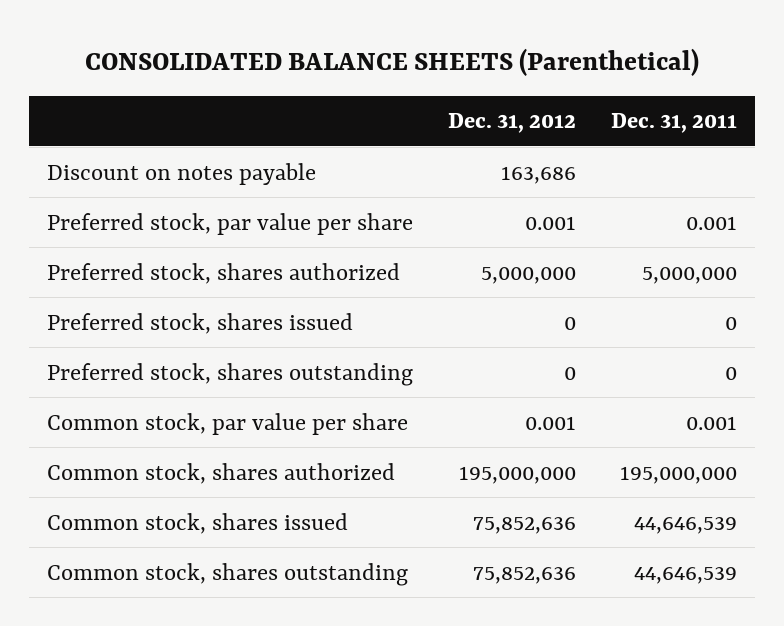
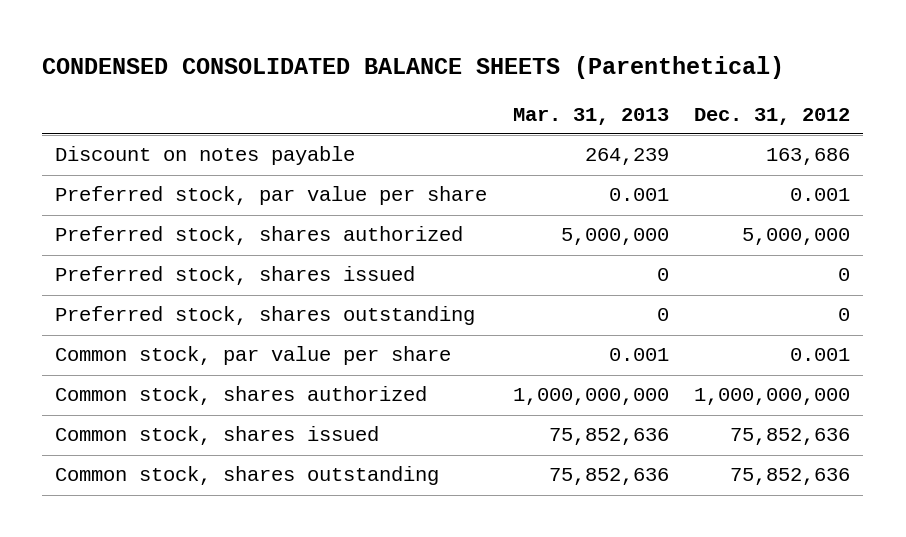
[85,47,700,76] CONSOLIDATED BALANCE SHEETS (Parenthetical) -> [42,55,785,79] CONDENSED CONSOLIDATED BALANCE SHEETS (Parenthetical)
[611,113,738,134] Dec. 31, 2011 -> none
none -> [512,107,669,125] Mar. 31, 2013
[459,465,577,484] 195,000,000 -> [694,388,851,406] 1,000,000,000

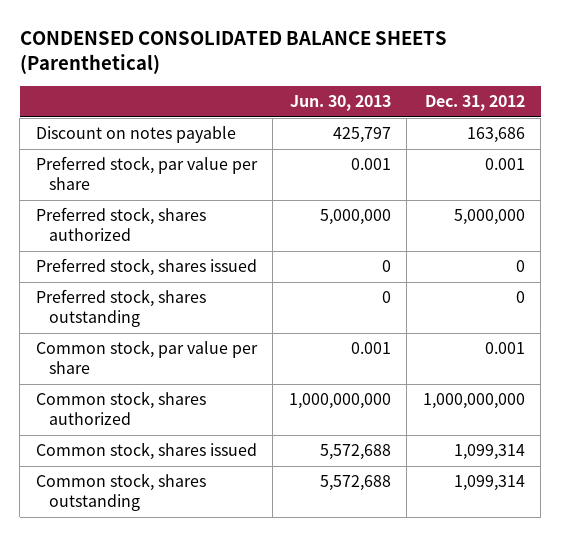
[512,107,669,125] Mar. 31, 2013 -> none
none -> [289,95,391,112] Jun. 30, 2013
[730,428,851,446] 75,852,636 -> [453,444,525,461] 1,099,314
[730,468,851,486] 75,852,636 -> [453,475,525,492] 1,099,314

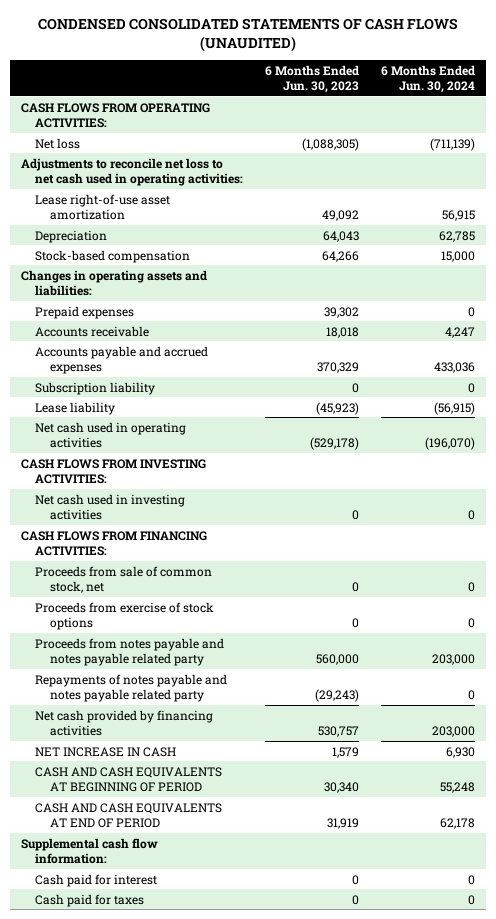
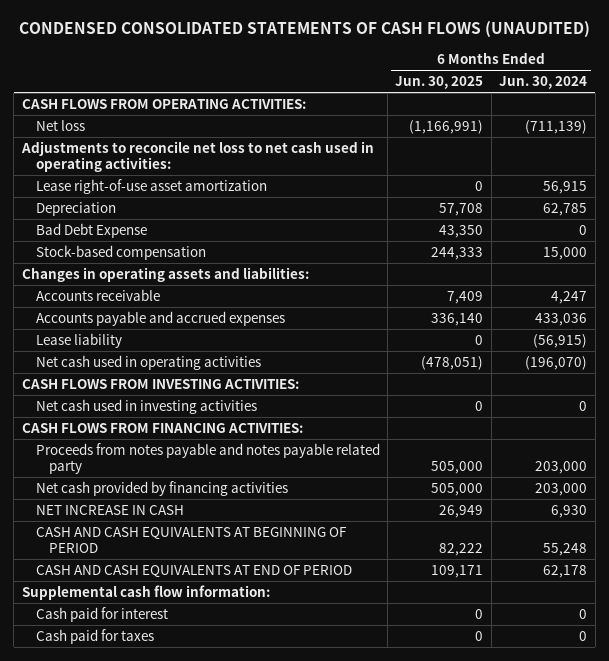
[265,64,360,93] 6 Months Ended Jun. 30, 2023 -> none
none -> [395,76,484,90] Jun. 30, 2025
none -> [35,222,147,238] Bad Debt Expense
[35,305,135,319] Prepaid expenses -> none
[35,381,156,395] Subscription liability -> none
[35,565,213,593] Proceeds from sale of common stock, net -> none
[35,601,215,630] Proceeds from exercise of stock options -> none
[35,673,228,702] Repayments of notes payable and notes payable related party -> none

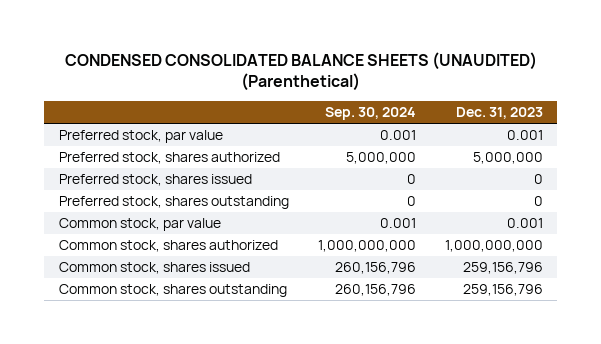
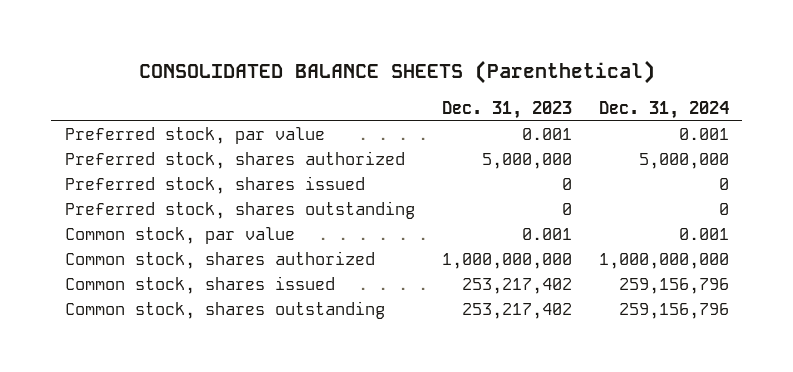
[64,51,537,92] CONDENSED CONSOLIDATED BALANCE SHEETS (UNAUDITED) (Parenthetical) -> [138,59,655,84] CONSOLIDATED BALANCE SHEETS (Parenthetical)
[324,107,416,121] Sep. 30, 2024 -> none
none -> [598,100,729,119] Dec. 31, 2024
[462,262,543,275] 259,156,796 -> [461,277,572,294] 253,217,402
[462,284,543,297] 259,156,796 -> [461,302,572,319] 253,217,402

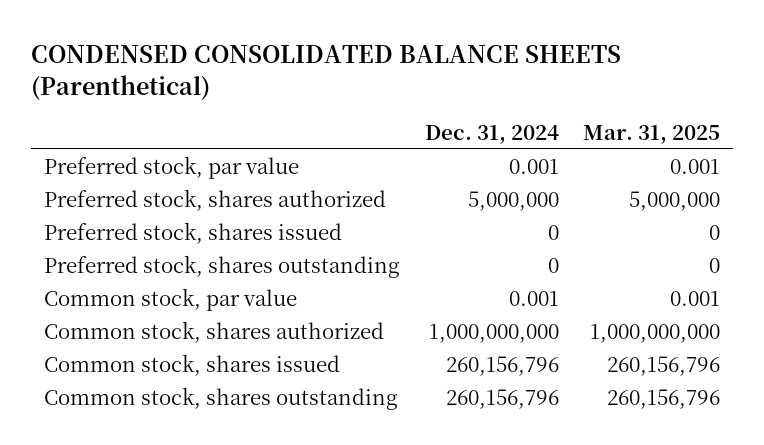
[138,59,655,84] CONSOLIDATED BALANCE SHEETS (Parenthetical) -> [31,45,622,101] CONDENSED CONSOLIDATED BALANCE SHEETS (Parenthetical)
[441,100,572,119] Dec. 31, 2023 -> none
none -> [583,124,721,144] Mar. 31, 2025
[618,277,729,294] 259,156,796 -> [445,355,559,376] 260,156,796
[618,302,729,319] 259,156,796 -> [445,388,559,409] 260,156,796

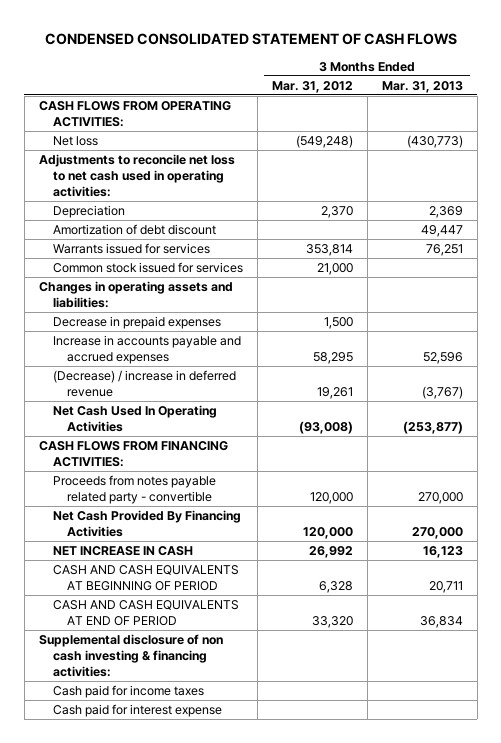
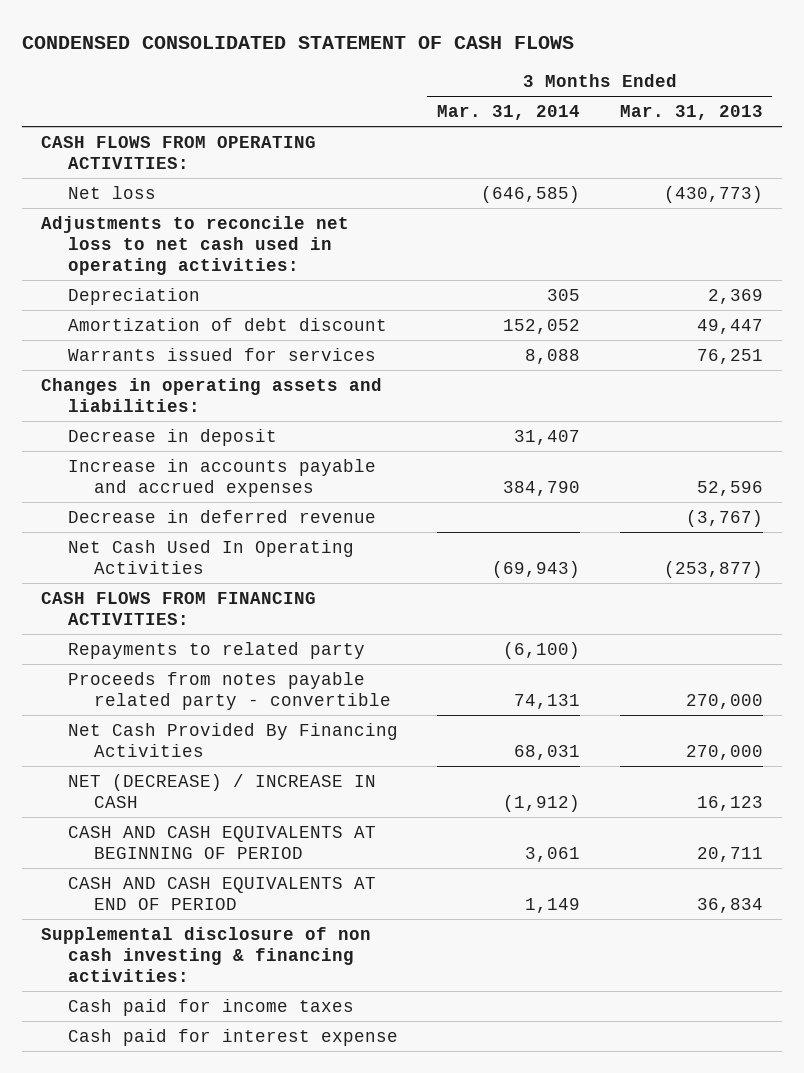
[271,80,353,93] Mar. 31, 2012 -> none
none -> [437,105,581,121] Mar. 31, 2014
[52,262,243,274] Common stock issued for services -> none
[52,316,221,330] Decrease in prepaid expenses -> none
none -> [67,428,277,446] Decrease in deposit
[52,370,236,398] (Decrease) / increase in deferred revenue -> [67,509,376,523] Decrease in deferred revenue
none -> [67,641,365,659] Repayments to related party
[52,546,193,557] NET INCREASE IN CASH -> [67,773,376,808] NET (DECREASE) / INCREASE IN CASH

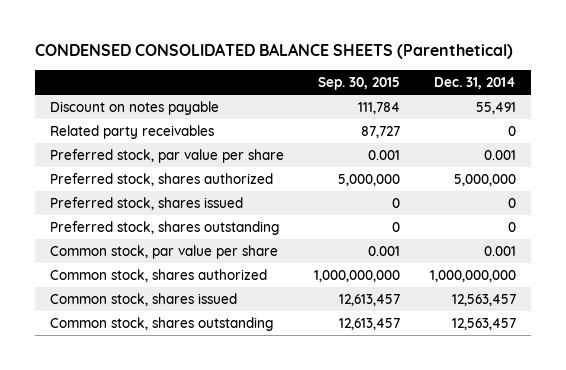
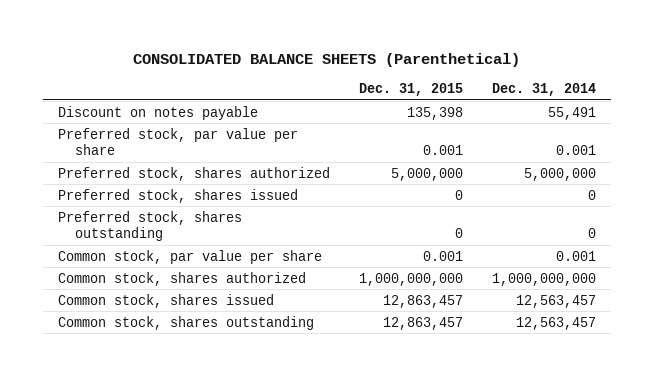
[34,43,513,60] CONDENSED CONSOLIDATED BALANCE SHEETS (Parenthetical) -> [132,53,520,68] CONSOLIDATED BALANCE SHEETS (Parenthetical)
[318,76,401,90] Sep. 30, 2015 -> none
none -> [358,83,463,97] Dec. 31, 2015
[49,125,214,140] Related party receivables -> none

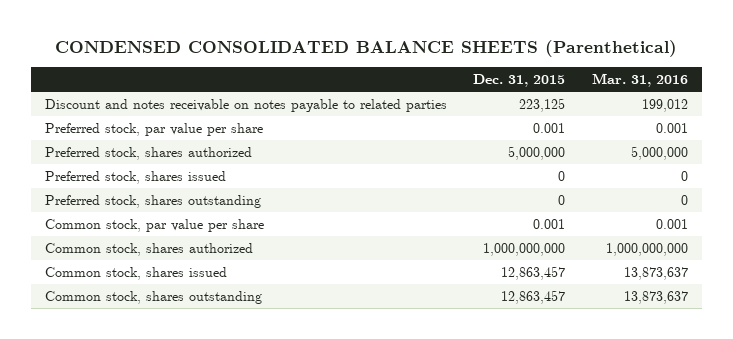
[132,53,520,68] CONSOLIDATED BALANCE SHEETS (Parenthetical) -> [55,40,678,58] CONDENSED CONSOLIDATED BALANCE SHEETS (Parenthetical)
[492,83,597,97] Dec. 31, 2014 -> none
none -> [592,73,689,88] Mar. 31, 2016
[57,105,258,120] Discount on notes payable -> none
none -> [44,98,447,112] Discount and notes receivable on notes payable to related parties

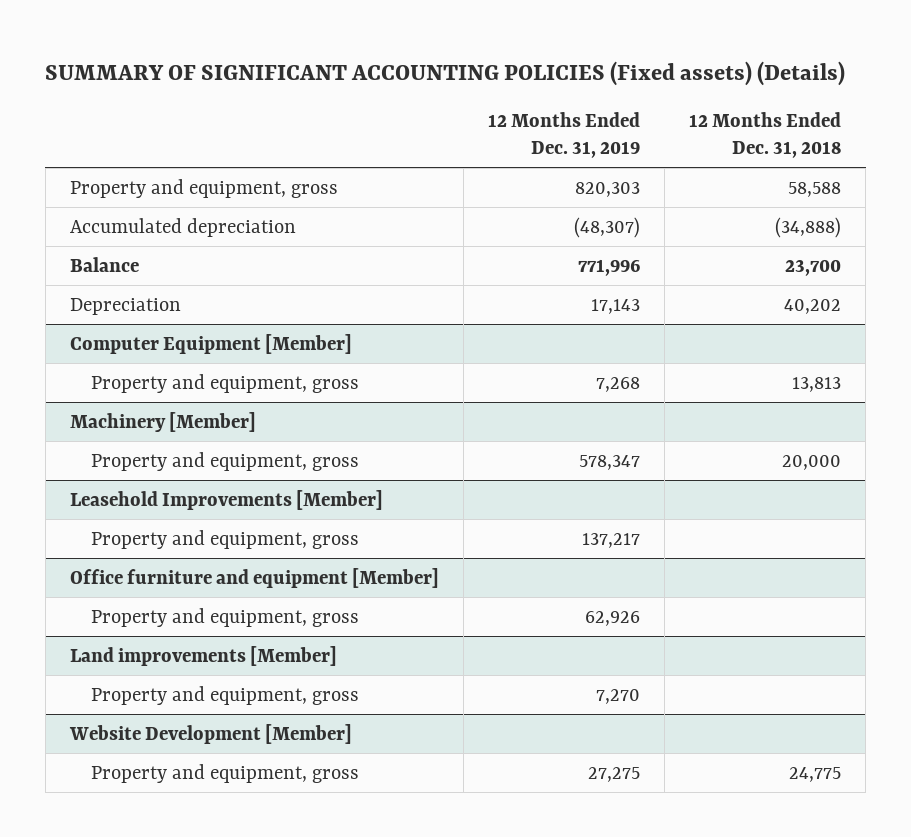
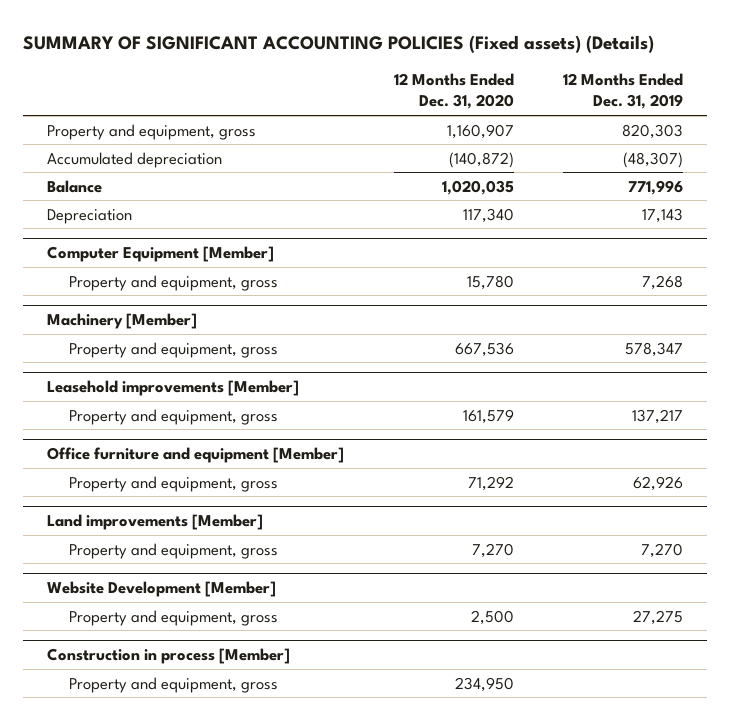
[688,112,841,159] 12 Months Ended Dec. 31, 2018 -> none
none -> [393,73,514,110] 12 Months Ended Dec. 31, 2020
[69,489,383,510] Leasehold Improvements [Member] -> [47,380,300,397] Leasehold improvements [Member]
none -> [47,648,291,665] Construction in process [Member]
none -> [68,676,278,693] Property and equipment, gross

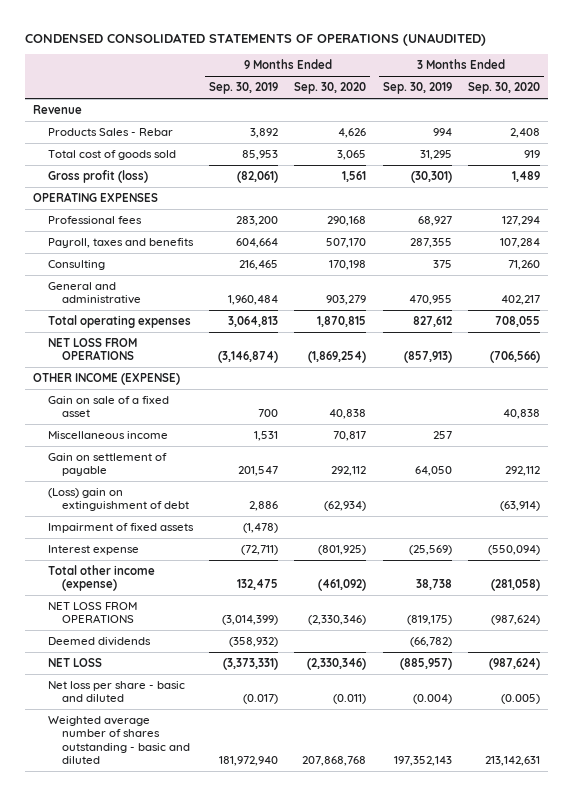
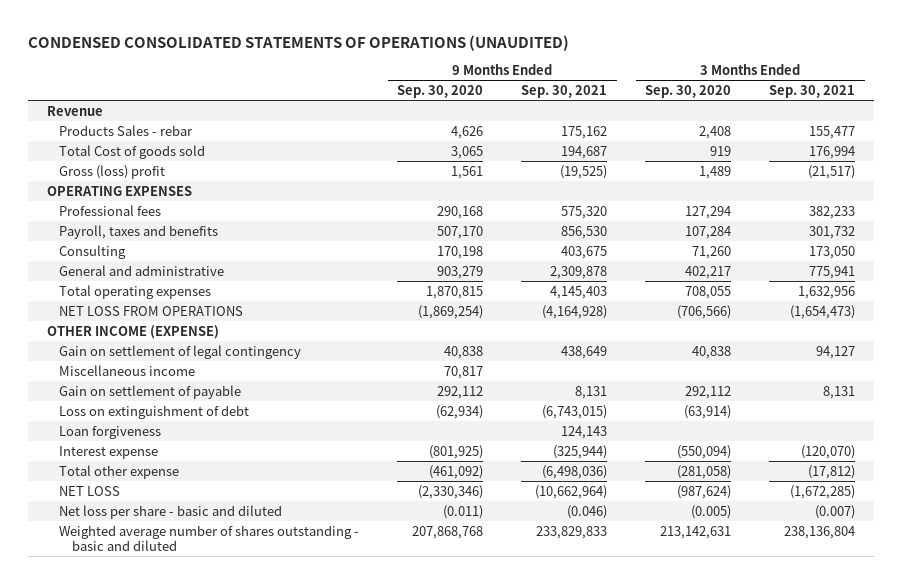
[209,82,279,95] Sep. 30, 2019 -> none
[382,82,452,95] Sep. 30, 2019 -> none
none -> [521,84,608,98] Sep. 30, 2021
none -> [769,84,856,98] Sep. 30, 2021
[47,128,173,137] Products Sales - Rebar -> [59,124,194,136] Products Sales - rebar
[47,150,176,161] Total cost of goods sold -> [59,144,206,159] Total Cost of goods sold
[47,170,148,184] Gross profit (loss) -> [59,164,166,179] Gross (loss) profit
[47,396,169,418] Gain on sale of a fixed asset -> [59,344,302,359] Gain on settlement of legal contingency
[47,523,194,534] Impairment of fixed assets -> none
[47,488,189,512] (Loss) gain on extinguishment of debt -> [59,404,250,419] Loss on extinguishment of debt
none -> [59,425,162,439] Loan forgiveness
[47,602,137,624] NET LOSS FROM OPERATIONS -> none
[47,637,151,647] Deemed dividends -> none
[47,565,155,592] Total other income (expense) -> [59,464,180,479] Total other expense

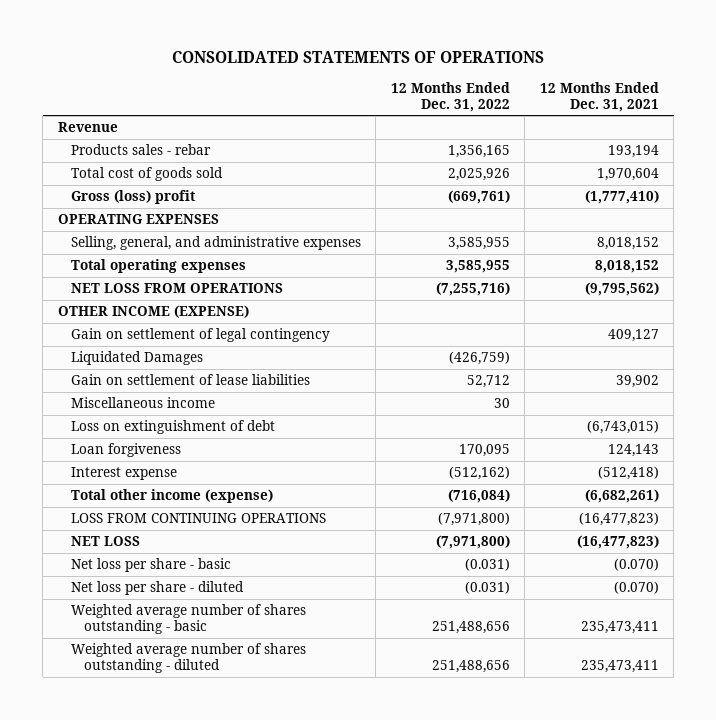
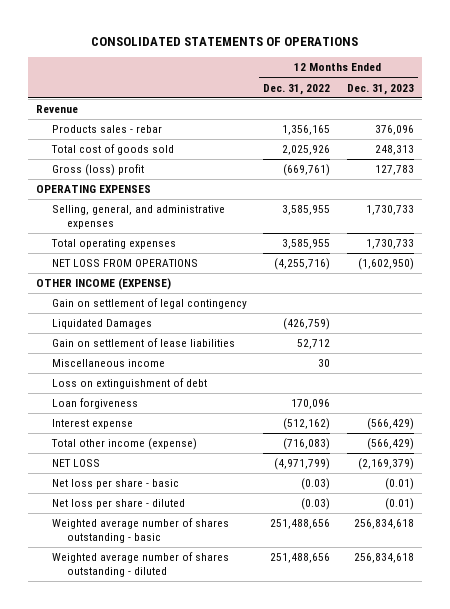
[539,82,659,112] 12 Months Ended Dec. 31, 2021 -> none
none -> [346,83,414,95] Dec. 31, 2023
[435,282,510,297] (7,255,716) -> [274,258,331,271] (4,255,716)
[458,444,510,458] 170,095 -> [291,399,331,410] 170,096
[71,513,327,524] LOSS FROM CONTINUING OPERATIONS -> none
[447,489,510,504] (716,084) -> [283,438,331,451] (716,083)
[435,535,510,550] (7,971,800) -> [274,458,331,471] (4,971,799)
[464,558,510,572] (0.031) -> [301,478,331,491] (0.03)
[464,581,510,595] (0.031) -> [301,498,331,511] (0.03)

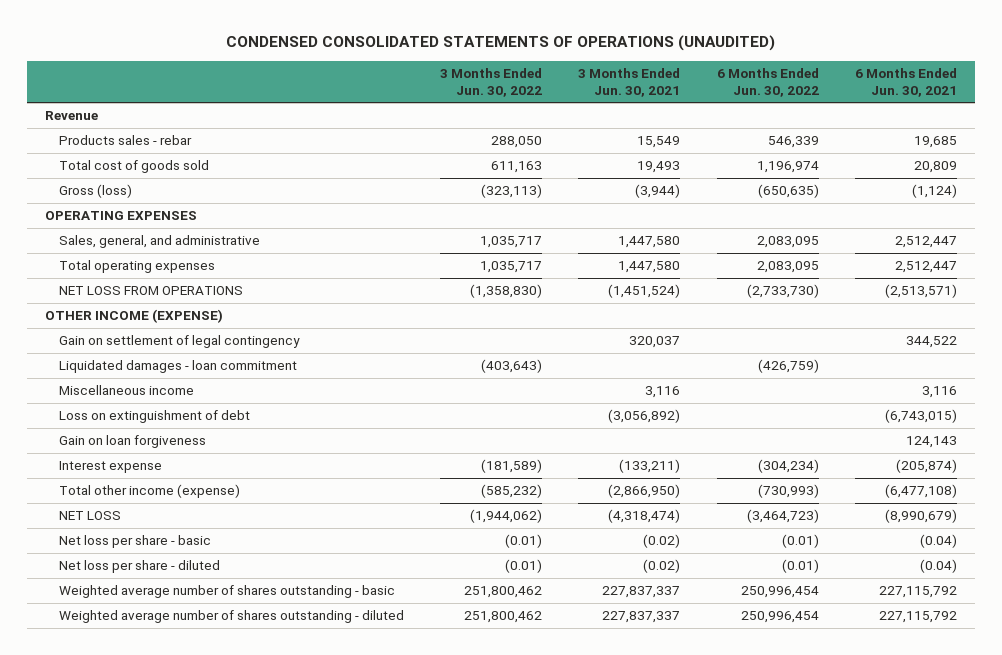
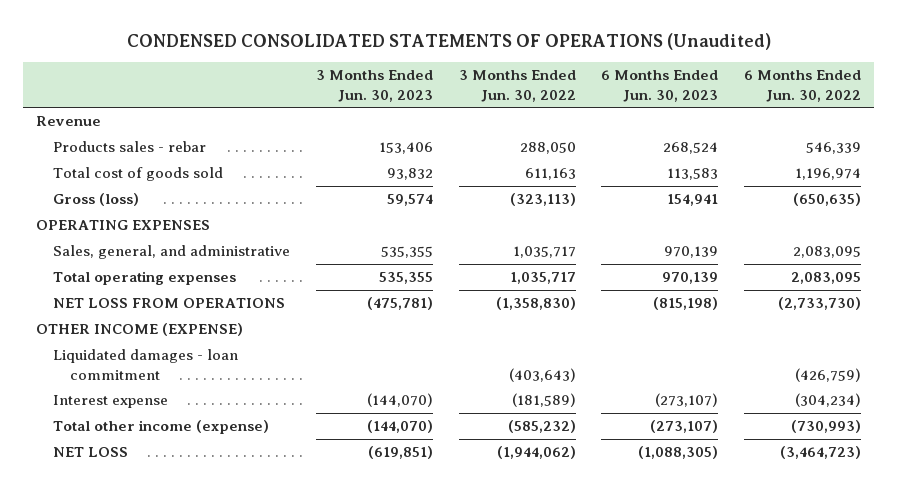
[225,35,775,52] CONDENSED CONSOLIDATED STATEMENTS OF OPERATIONS (UNAUDITED) -> [126,32,771,50] CONDENSED CONSOLIDATED STATEMENTS OF OPERATIONS (Unaudited)
[578,67,681,97] 3 Months Ended Jun. 30, 2021 -> none
[855,67,958,97] 6 Months Ended Jun. 30, 2021 -> none
none -> [315,70,433,102] 3 Months Ended Jun. 30, 2023
none -> [601,70,719,102] 6 Months Ended Jun. 30, 2023
[58,335,300,349] Gain on settlement of legal contingency -> none
[58,385,194,396] Miscellaneous income -> none
[58,410,250,424] Loss on extinguishment of debt -> none
[58,435,206,449] Gain on loan forgiveness -> none
[58,535,211,549] Net loss per share - basic -> none
[58,560,220,574] Net loss per share - diluted -> none
[58,585,395,599] Weighted average number of shares outstanding - basic -> none
[58,610,404,624] Weighted average number of shares outstanding - diluted -> none

